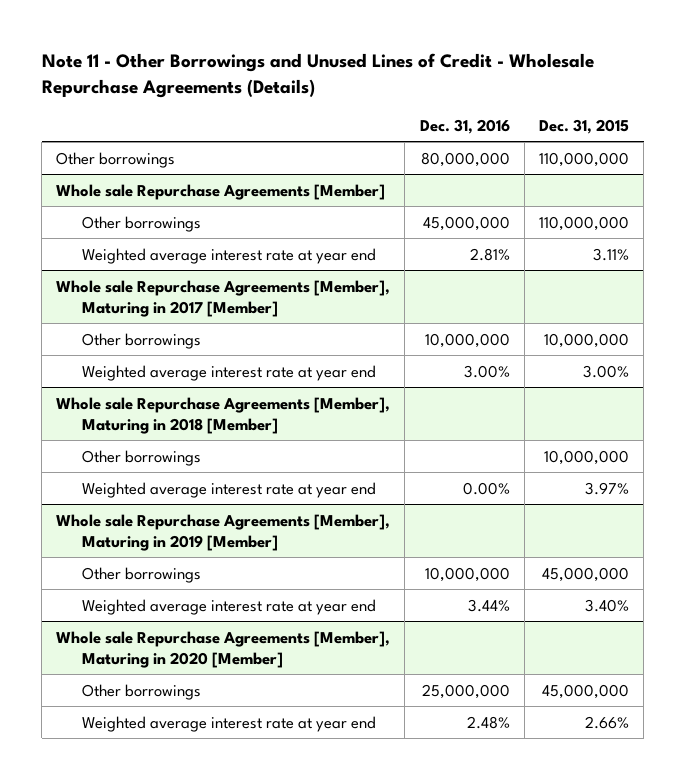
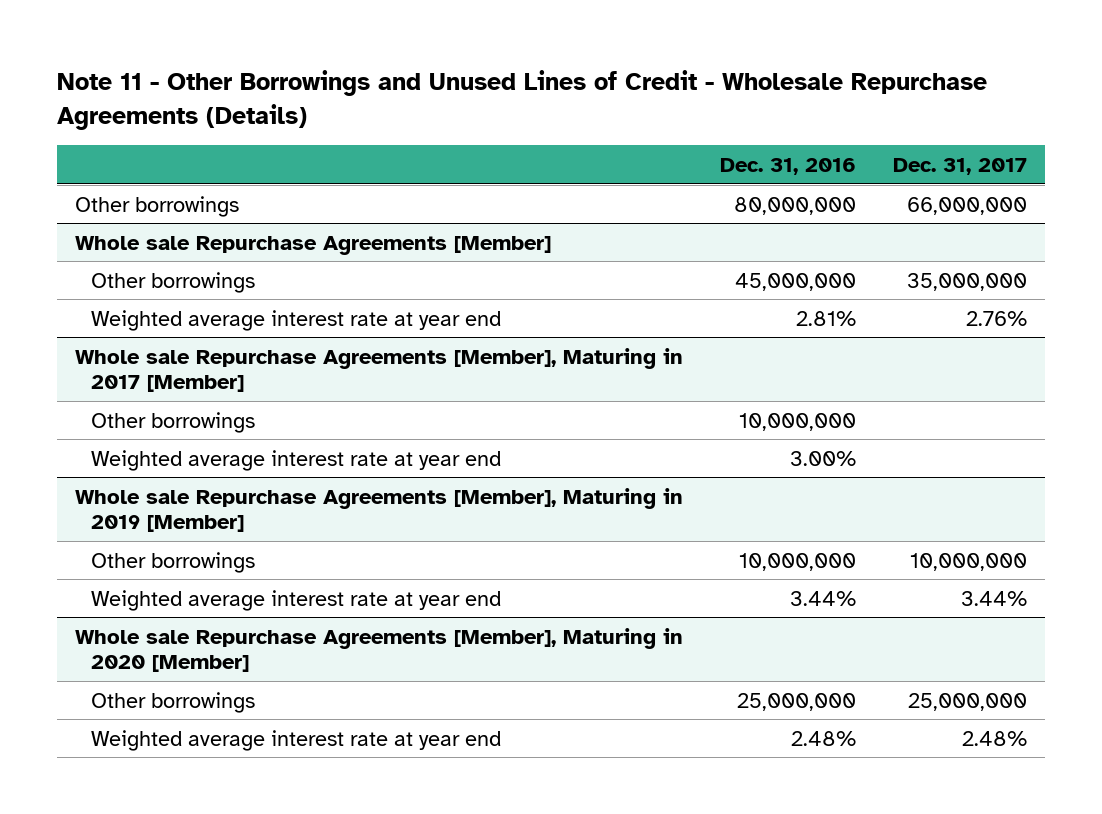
[538,118,629,134] Dec. 31, 2015 -> none
none -> [893,157,1028,175] Dec. 31, 2017
[56,396,391,434] Whole sale Repurchase Agreements [Member], Maturing in 2018 [Member] -> none
[81,449,201,466] Other borrowings -> none
[81,481,376,498] Weighted average interest rate at year end -> none

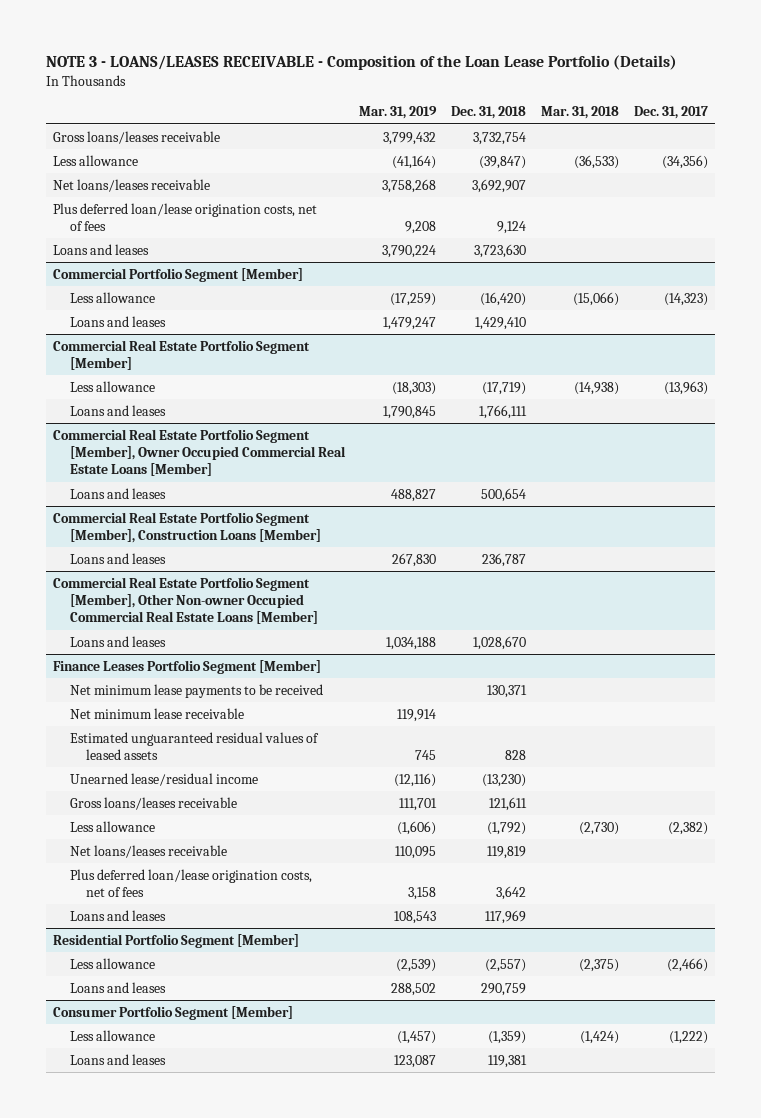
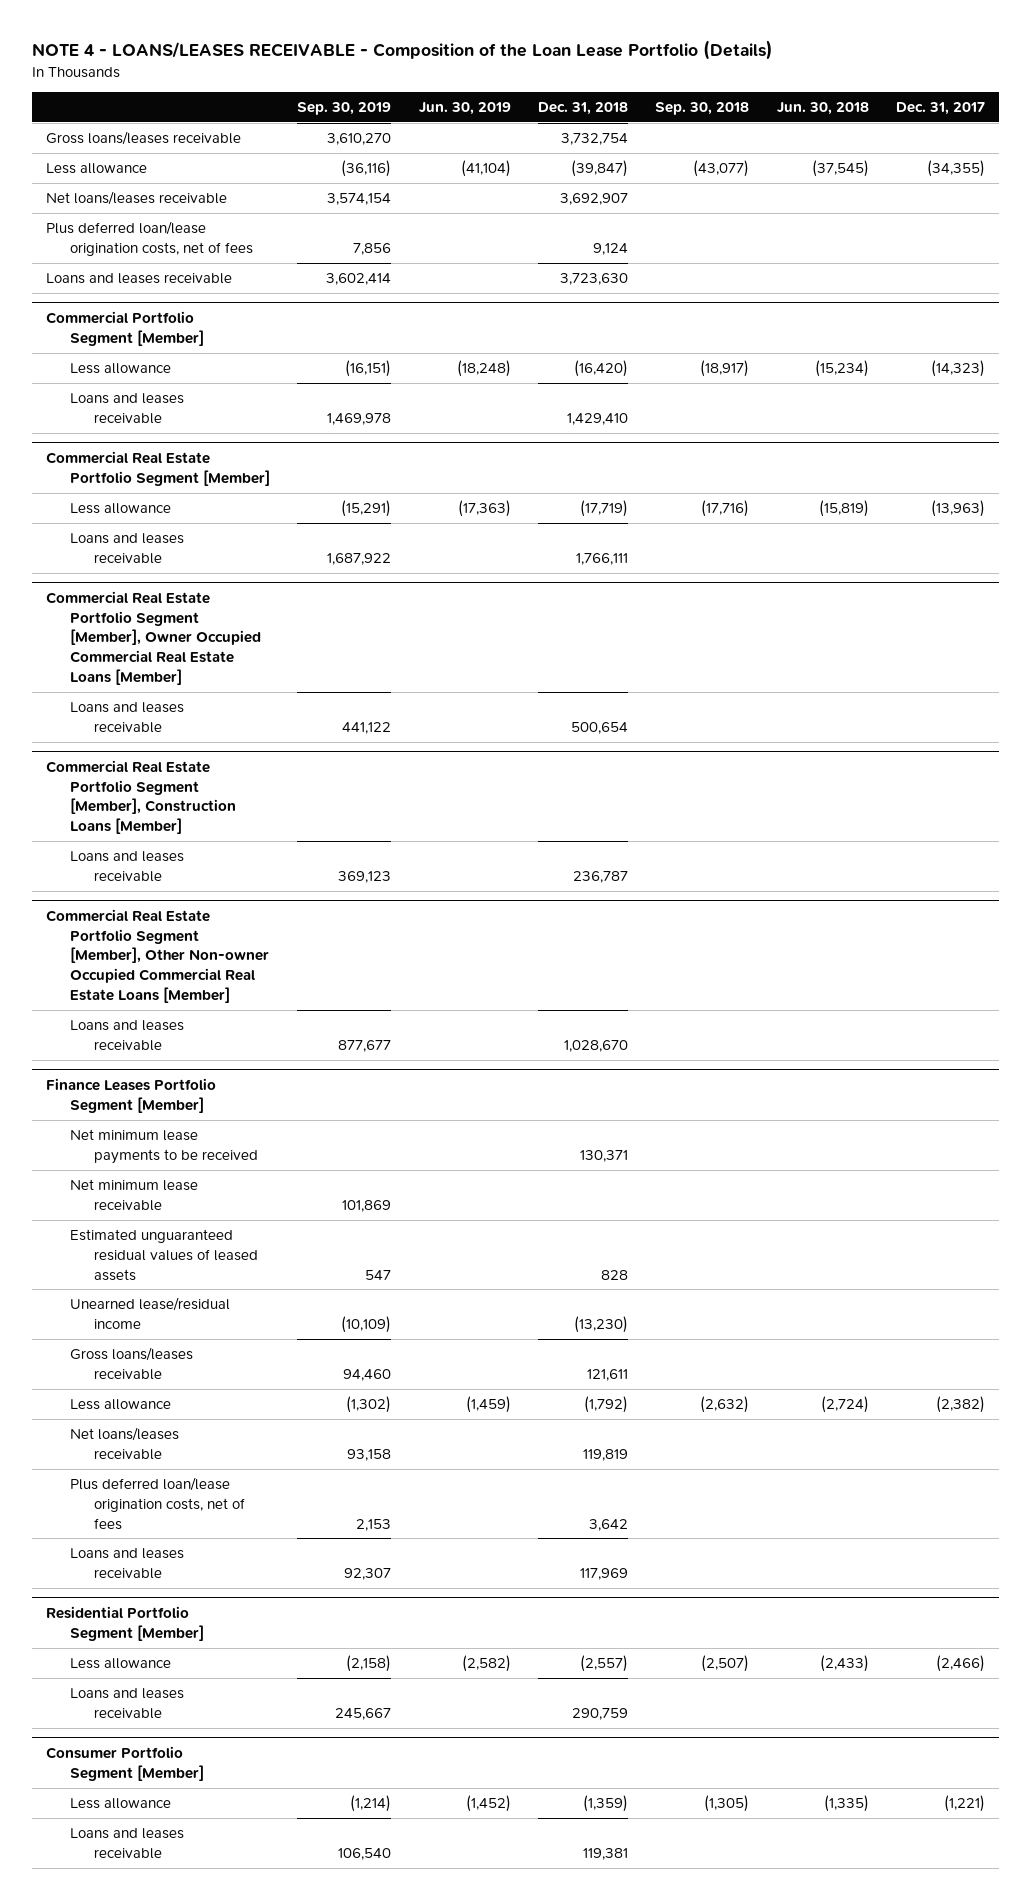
[45,55,677,71] NOTE 3 - LOANS/LEASES RECEIVABLE - Composition of the Loan Lease Portfolio (Details) -> [32,40,774,61] NOTE 4 - LOANS/LEASES RECEIVABLE - Composition of the Loan Lease Portfolio (Details)
[359,106,438,120] Mar. 31, 2019 -> none
[540,106,619,120] Mar. 31, 2018 -> none
none -> [297,102,392,116] Sep. 30, 2019
none -> [418,102,511,116] Jun. 30, 2019
none -> [655,102,750,116] Sep. 30, 2018
none -> [776,102,869,116] Jun. 30, 2018
[661,154,708,169] (34,356) -> [926,160,985,178] (34,355)
[53,243,150,255] Loans and leases -> [46,273,233,285] Loans and leases receivable
[69,315,166,327] Loans and leases -> [69,393,184,424] Loans and leases receivable
[69,404,166,416] Loans and leases -> [69,533,184,564] Loans and leases receivable
[69,487,166,499] Loans and leases -> [69,702,184,733] Loans and leases receivable
[69,552,166,564] Loans and leases -> [69,851,184,882] Loans and leases receivable
[69,635,166,647] Loans and leases -> [69,1020,184,1051] Loans and leases receivable
[69,909,166,921] Loans and leases -> [69,1548,184,1579] Loans and leases receivable
[69,981,166,993] Loans and leases -> [69,1688,184,1719] Loans and leases receivable
[668,1030,708,1044] (1,222) -> [943,1795,985,1813] (1,221)
[69,1053,166,1065] Loans and leases -> [69,1828,184,1859] Loans and leases receivable

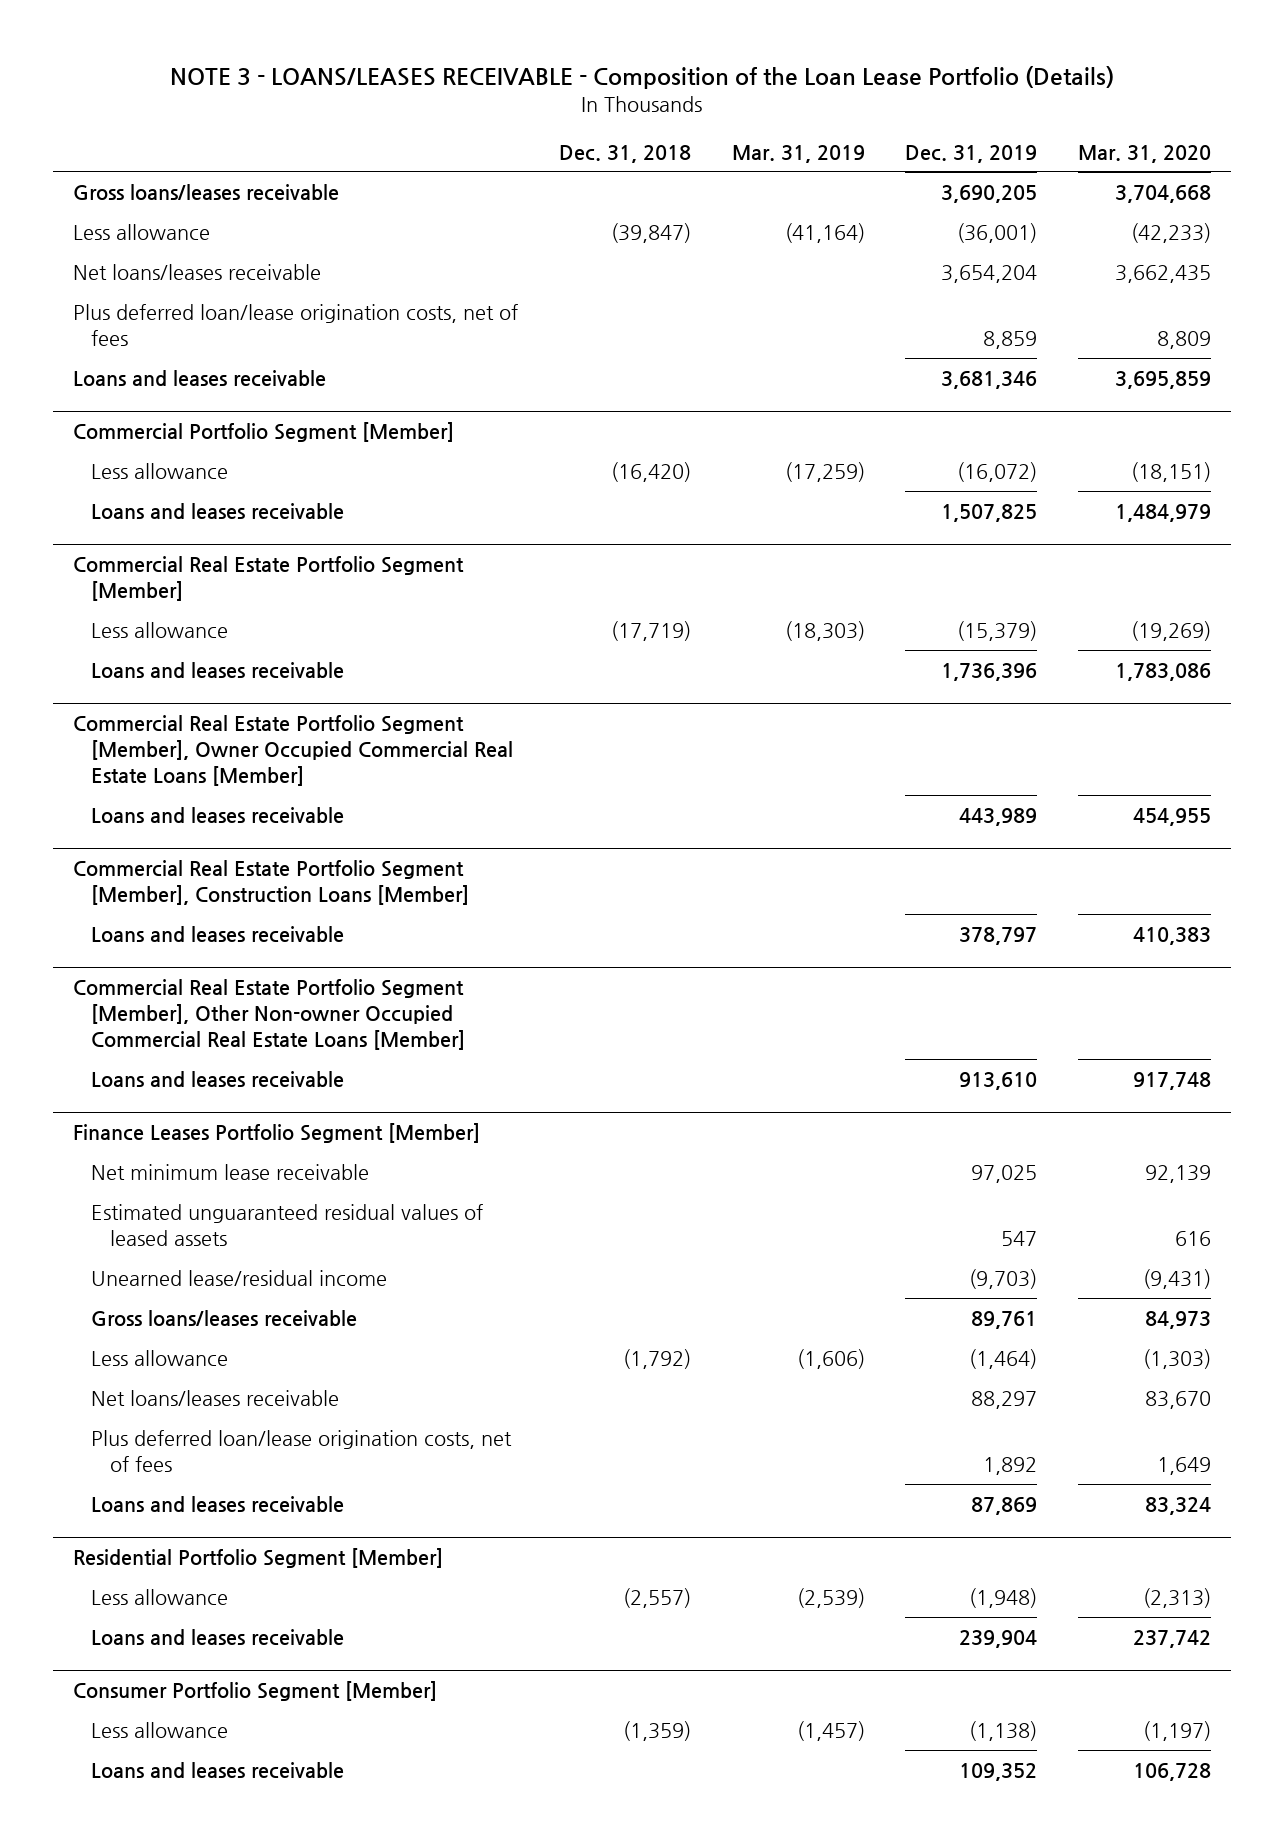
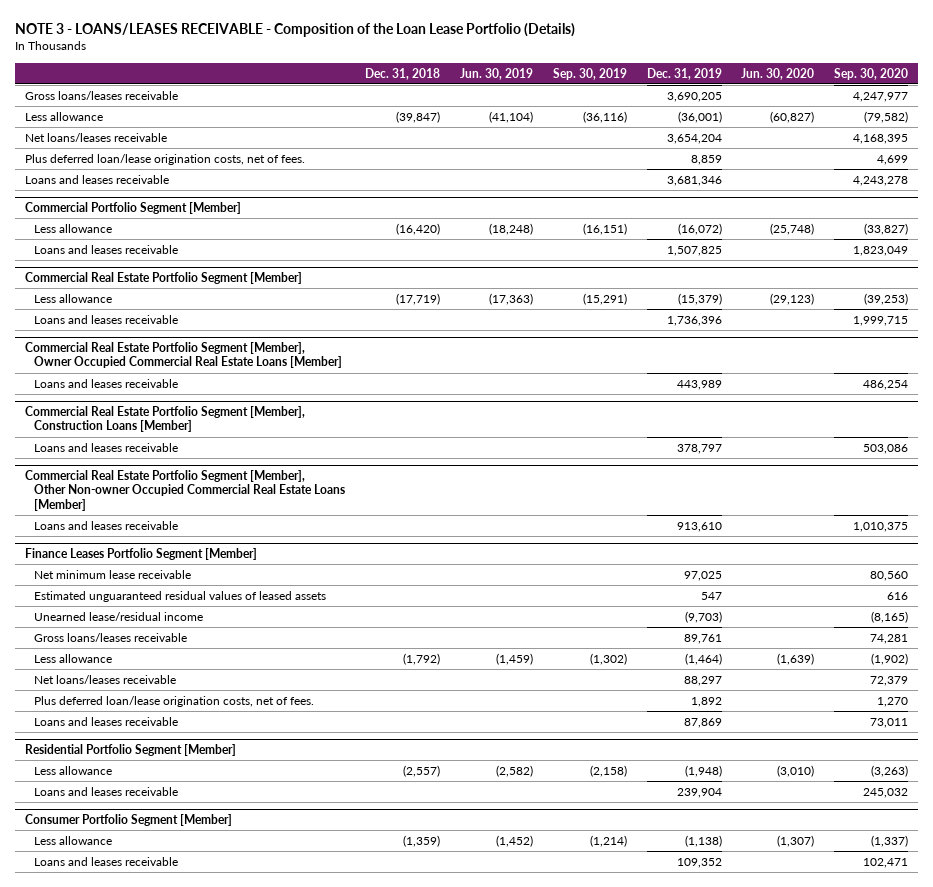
[731,144,865,163] Mar. 31, 2019 -> none
[1077,144,1211,163] Mar. 31, 2020 -> none
none -> [459,67,533,80] Jun. 30, 2019
none -> [552,67,627,80] Sep. 30, 2019
none -> [741,67,815,80] Jun. 30, 2020
none -> [834,67,909,80] Sep. 30, 2020
[73,303,519,346] Plus deferred loan/lease origination costs, net of fees -> [25,153,306,165] Plus deferred loan/lease origination costs, net of fees.
[91,1429,513,1472] Plus deferred loan/lease origination costs, net of fees -> [34,695,315,707] Plus deferred loan/lease origination costs, net of fees.

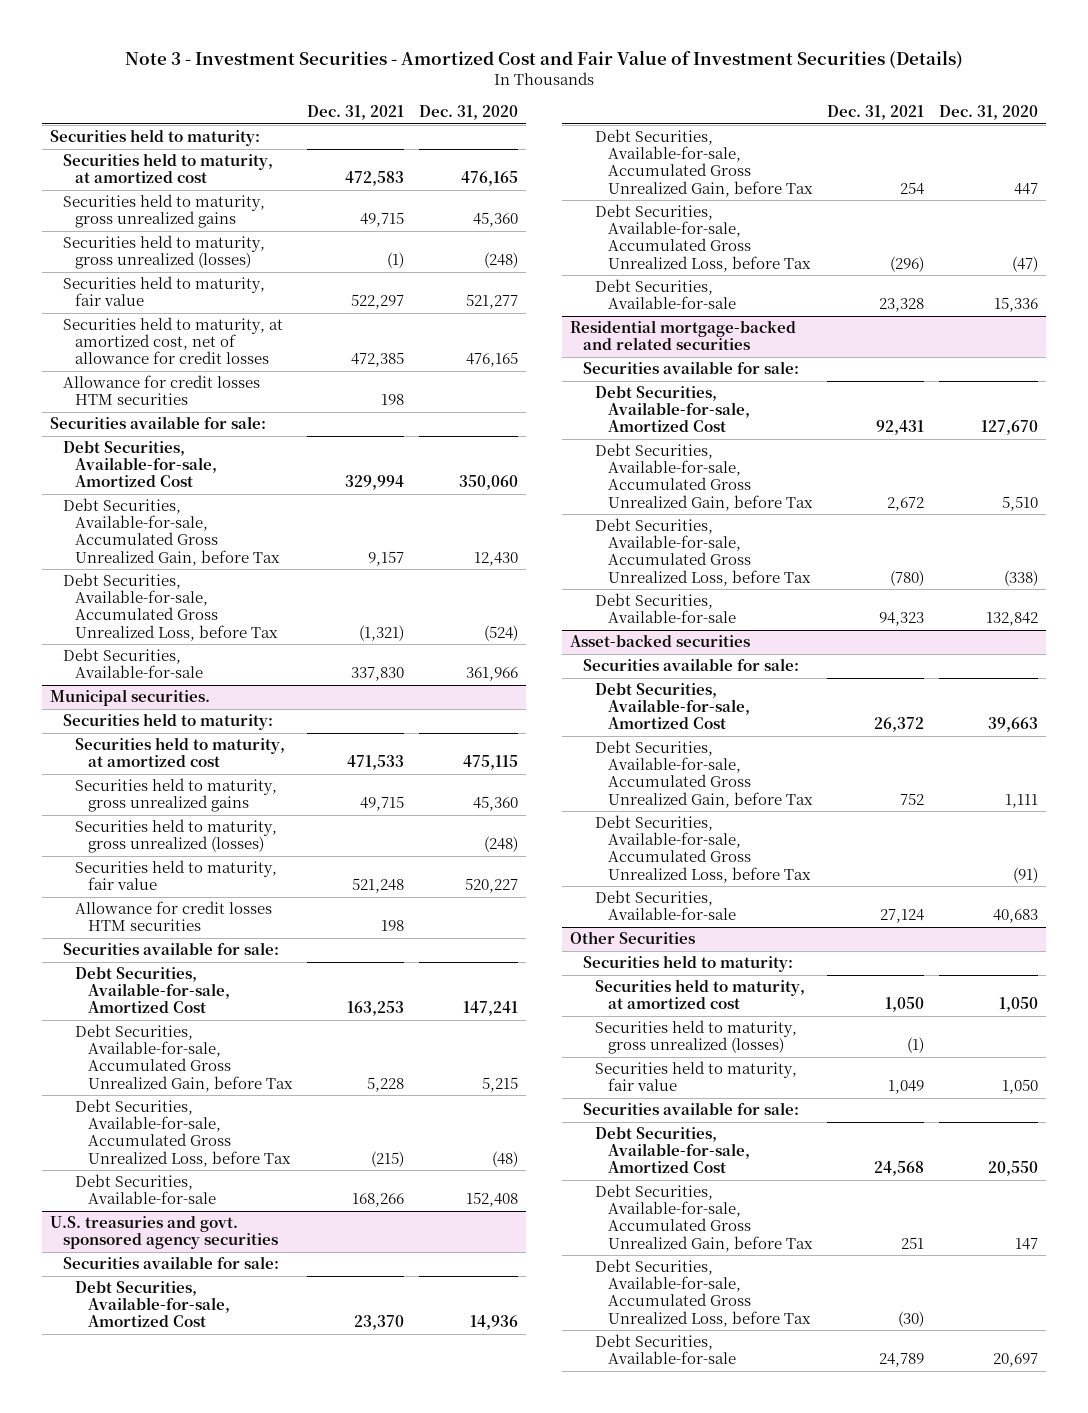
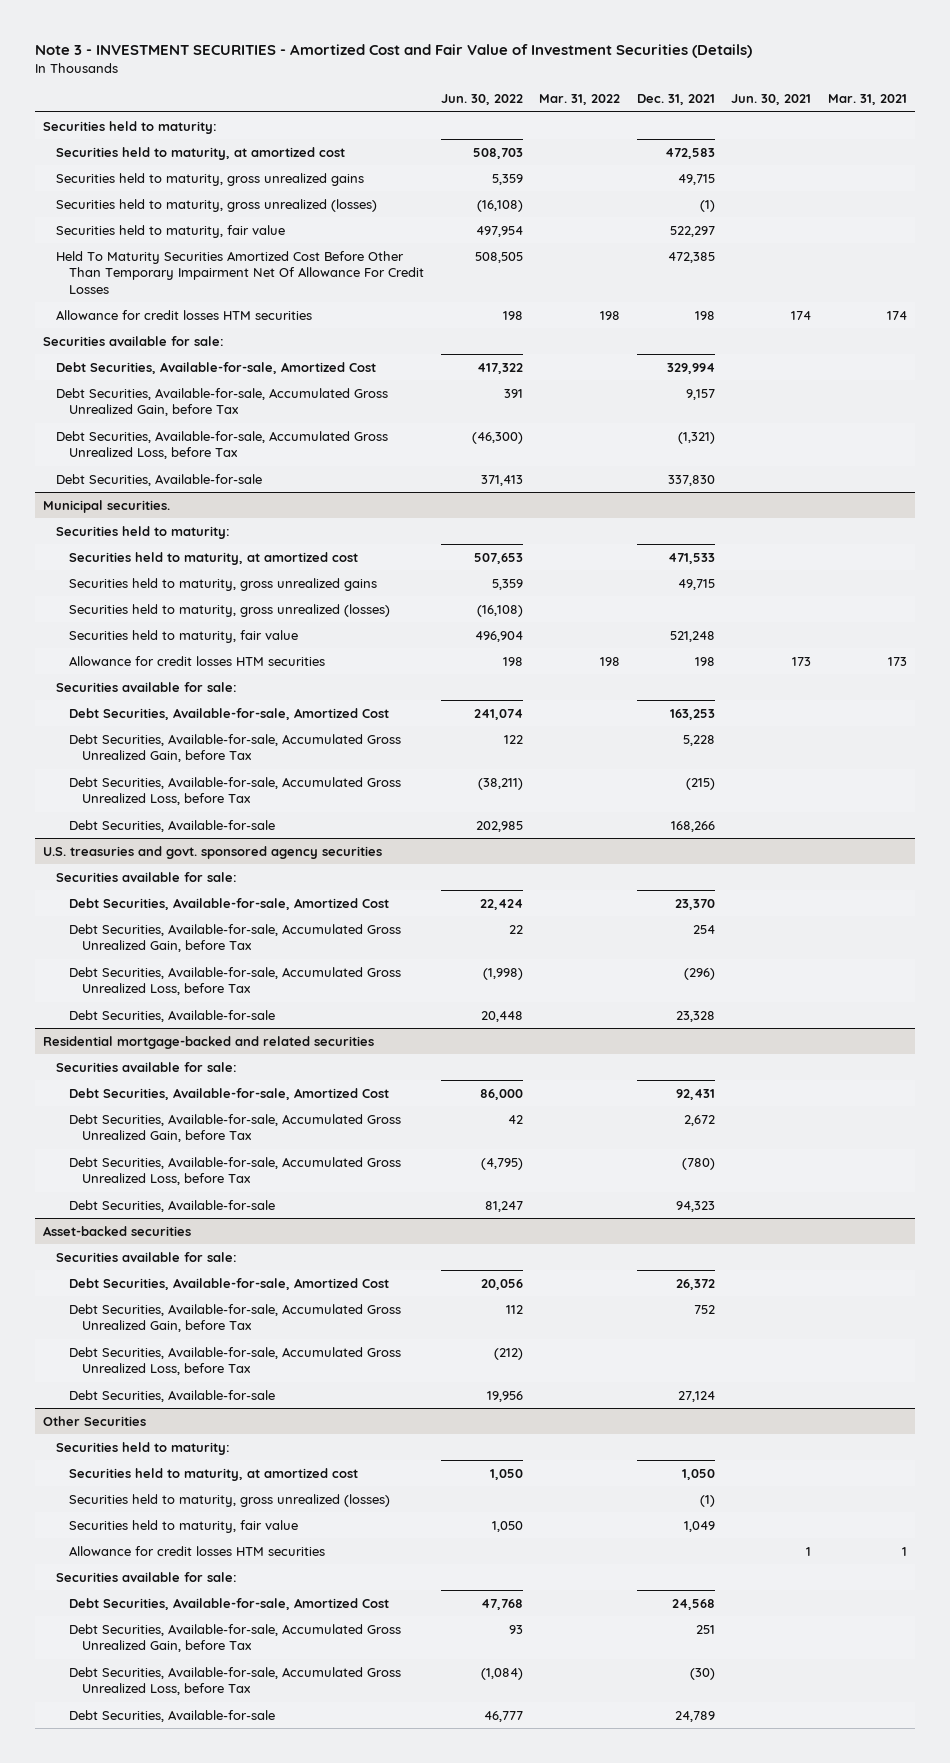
[125,50,964,70] Note 3 - Investment Securities - Amortized Cost and Fair Value of Investment Securities (Details) -> [35,44,753,59] Note 3 - INVESTMENT SECURITIES - Amortized Cost and Fair Value of Investment Securities (Details)
[418,105,518,121] Dec. 31, 2020 -> none
none -> [440,94,523,106] Jun. 30, 2022
none -> [539,94,621,106] Mar. 31, 2022
none -> [731,94,812,106] Jun. 30, 2021
none -> [827,94,907,106] Mar. 31, 2021
[62,317,283,365] Securities held to maturity, at amortized cost, net of allowance for credit losses -> [56,250,425,294] Held To Maturity Securities Amortized Cost Before Other Than Temporary Impairment Net Of Allowance For Credit Losses
none -> [69,1545,326,1556] Allowance for credit losses HTM securities

